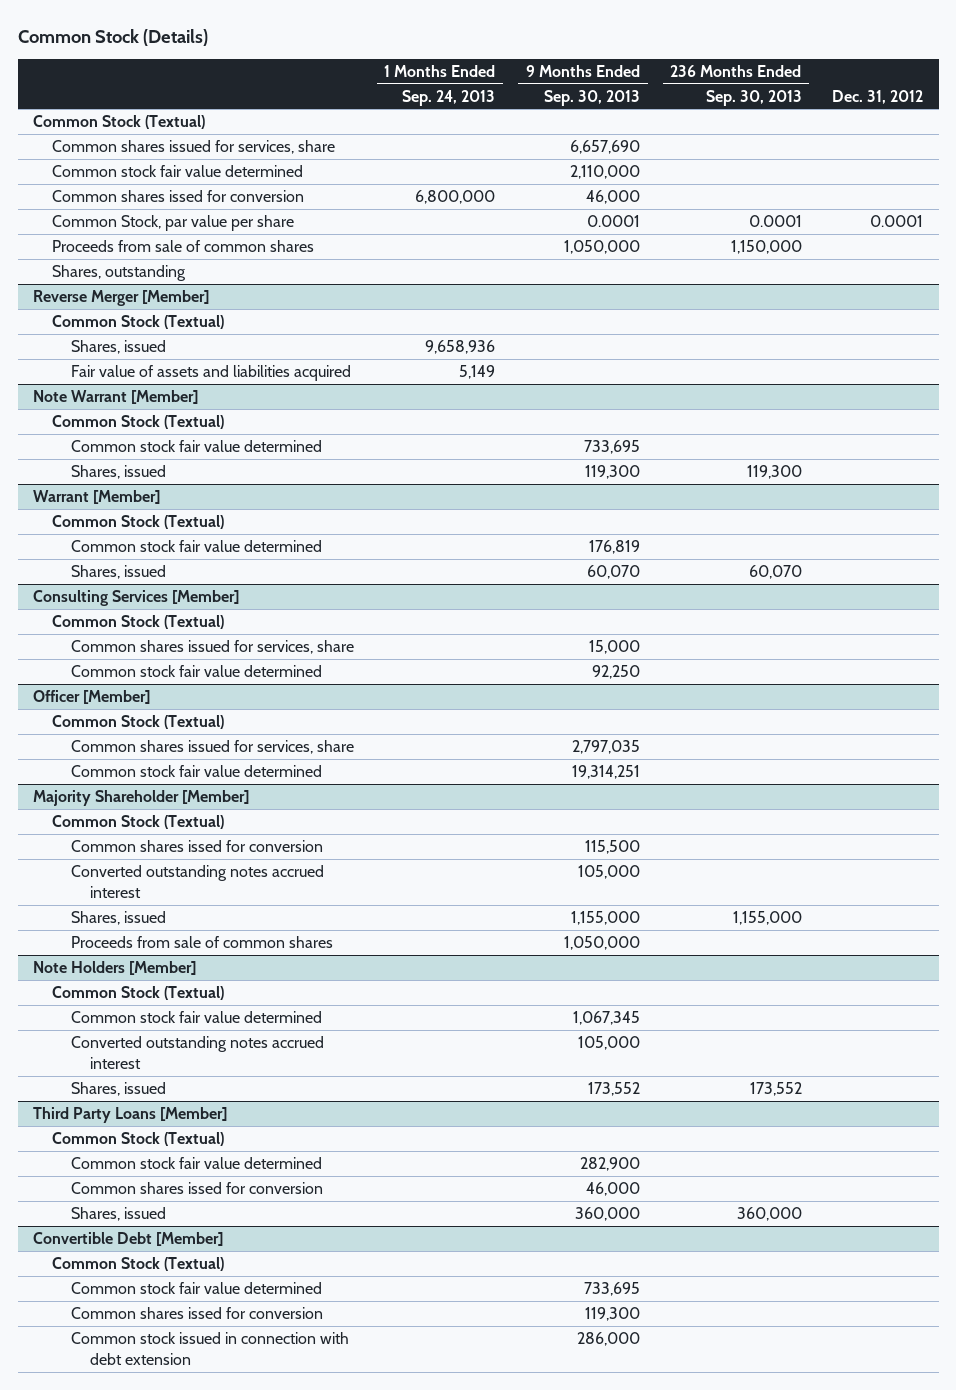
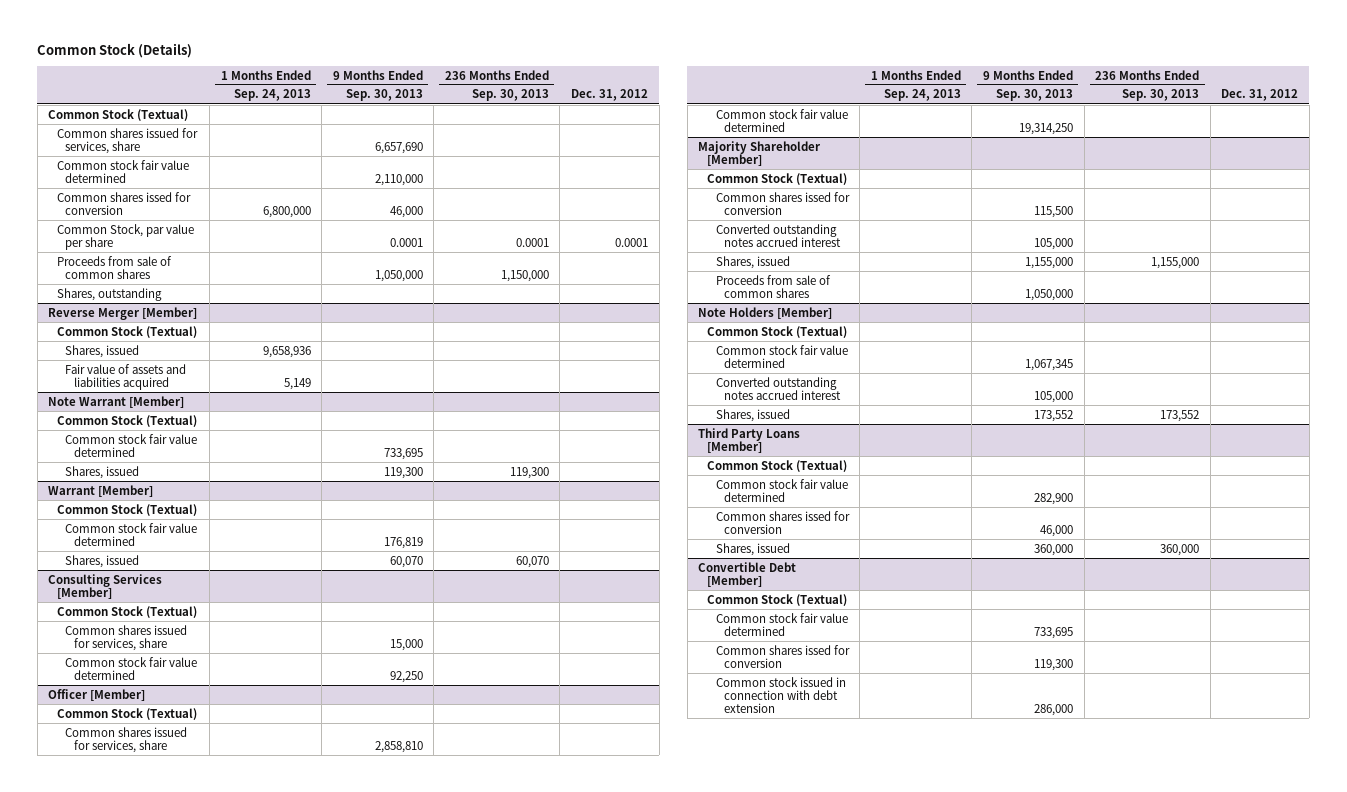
[572,740,641,755] 2,797,035 -> [374,740,423,753] 2,858,810
[572,765,641,780] 19,314,251 -> [1018,122,1073,135] 19,314,250

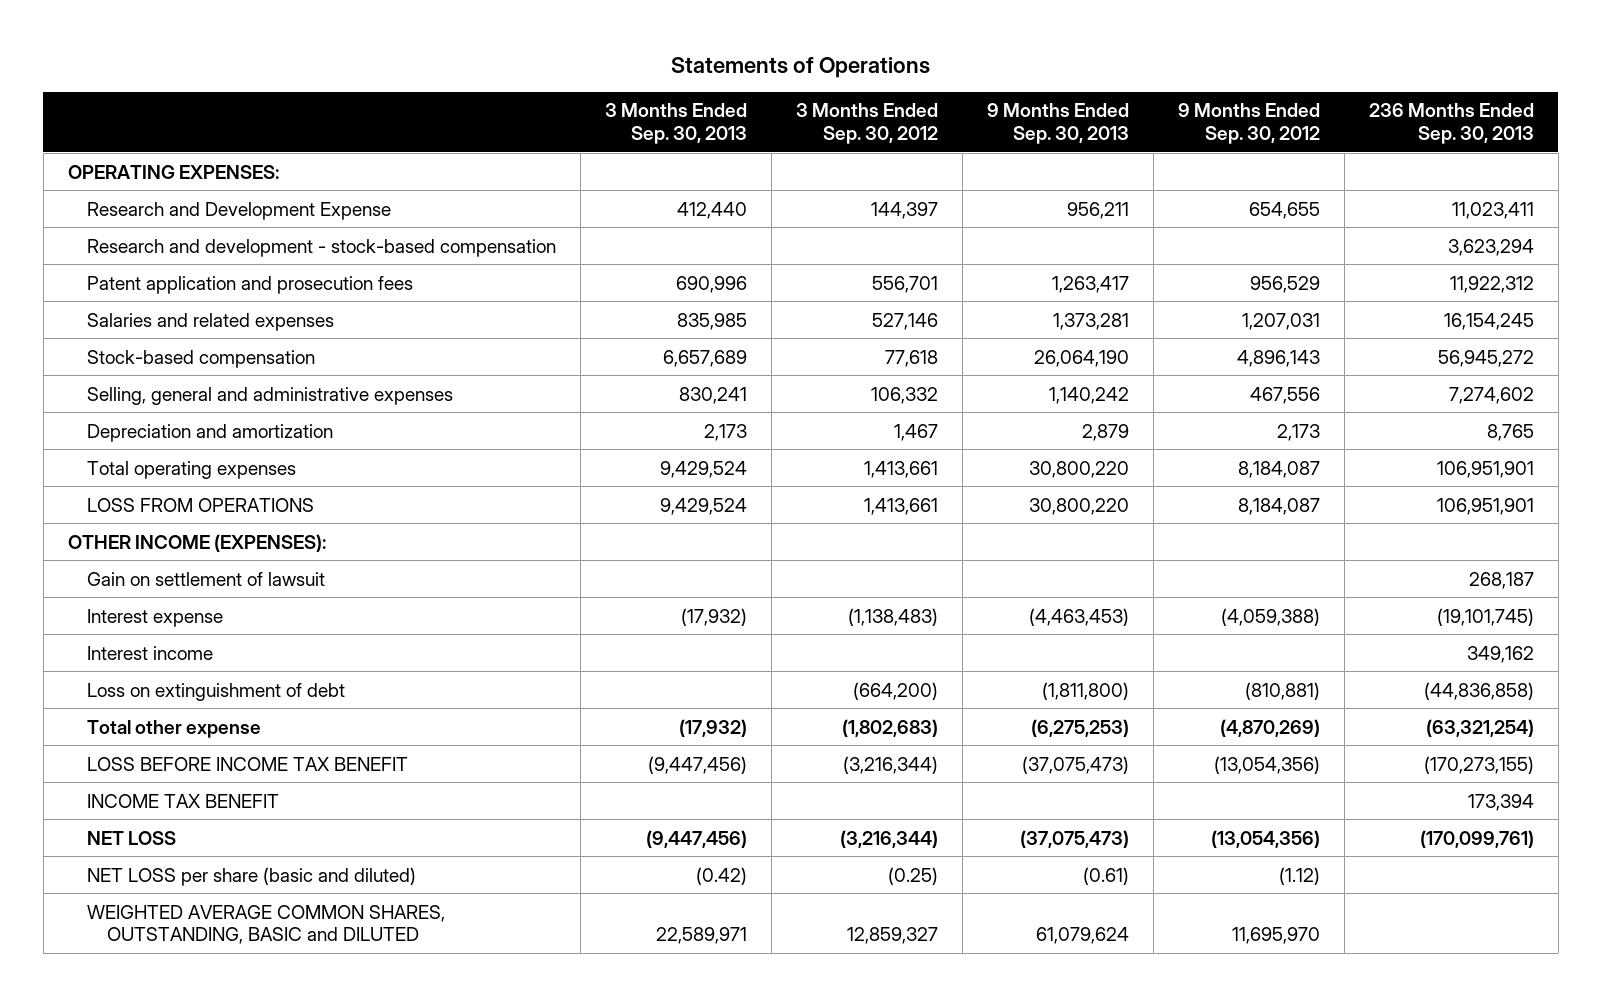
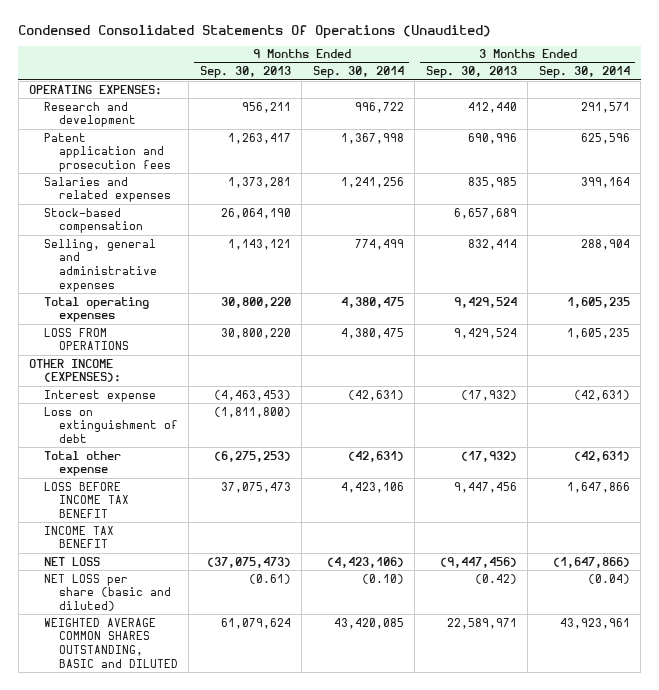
[670,56,930,78] Statements of Operations -> [18,24,492,39] Condensed Consolidated Statements Of Operations (Unaudited)
[795,103,938,144] 3 Months Ended Sep. 30, 2012 -> none
[1177,103,1320,144] 9 Months Ended Sep. 30, 2012 -> none
[1368,103,1534,144] 236 Months Ended Sep. 30, 2013 -> none
none -> [312,66,404,79] Sep. 30, 2014
none -> [538,66,630,79] Sep. 30, 2014
[87,238,557,257] Research and development - stock-based compensation -> none
[87,201,392,220] Research and Development Expense -> [43,101,136,128] Research and development
[87,423,334,442] Depreciation and amortization -> none
[679,386,748,404] 830,241 -> [467,238,517,250] 832,414
[1048,386,1129,404] 1,140,242 -> [227,238,291,250] 1,143,121
[87,571,326,586] Gain on settlement of lawsuit -> none
[87,645,214,660] Interest income -> none
[648,755,748,774] (9,447,456) -> [453,481,517,493] 9,447,456
[1021,755,1129,774] (37,075,473) -> [220,481,291,493] 37,075,473
[87,904,446,945] WEIGHTED AVERAGE COMMON SHARES, OUTSTANDING, BASIC and DILUTED -> [43,617,178,668] WEIGHTED AVERAGE COMMON SHARES OUTSTANDING, BASIC and DILUTED

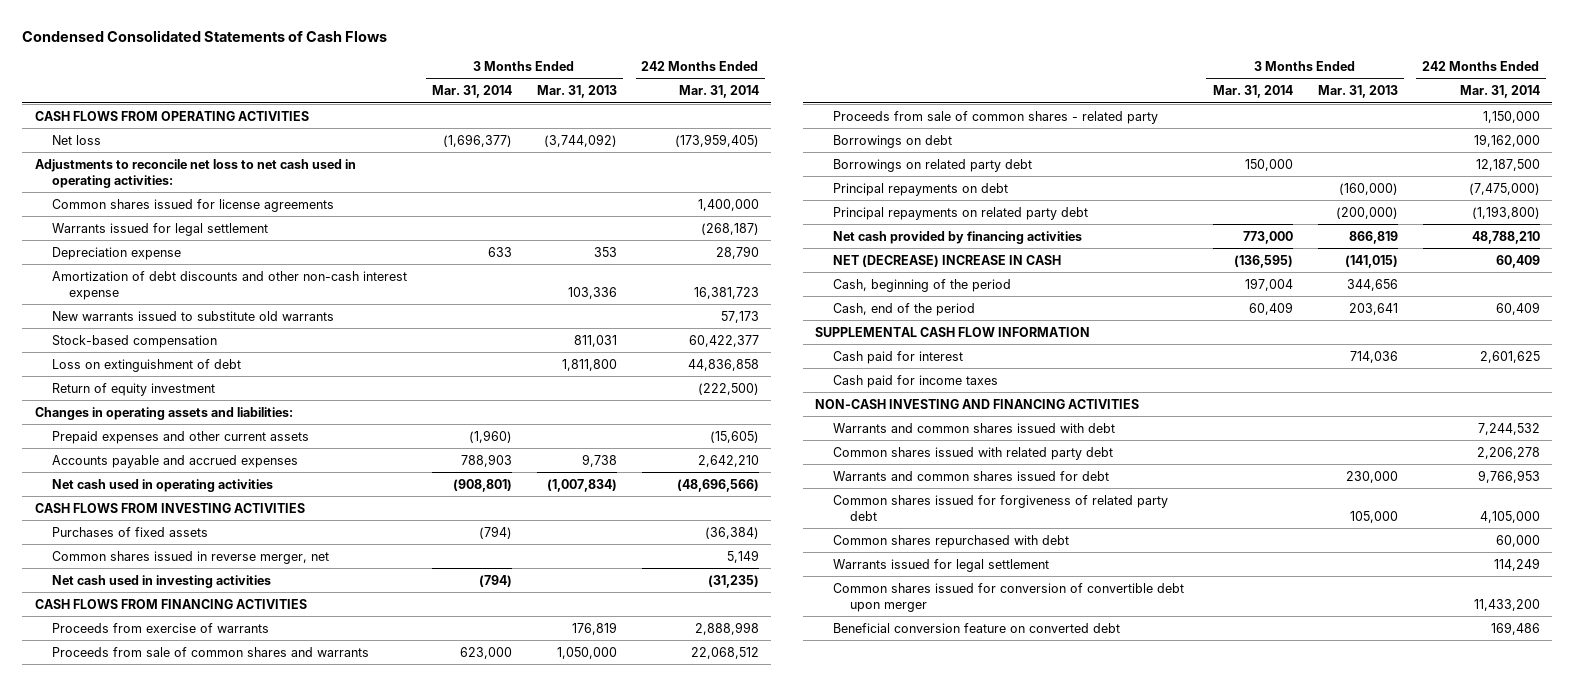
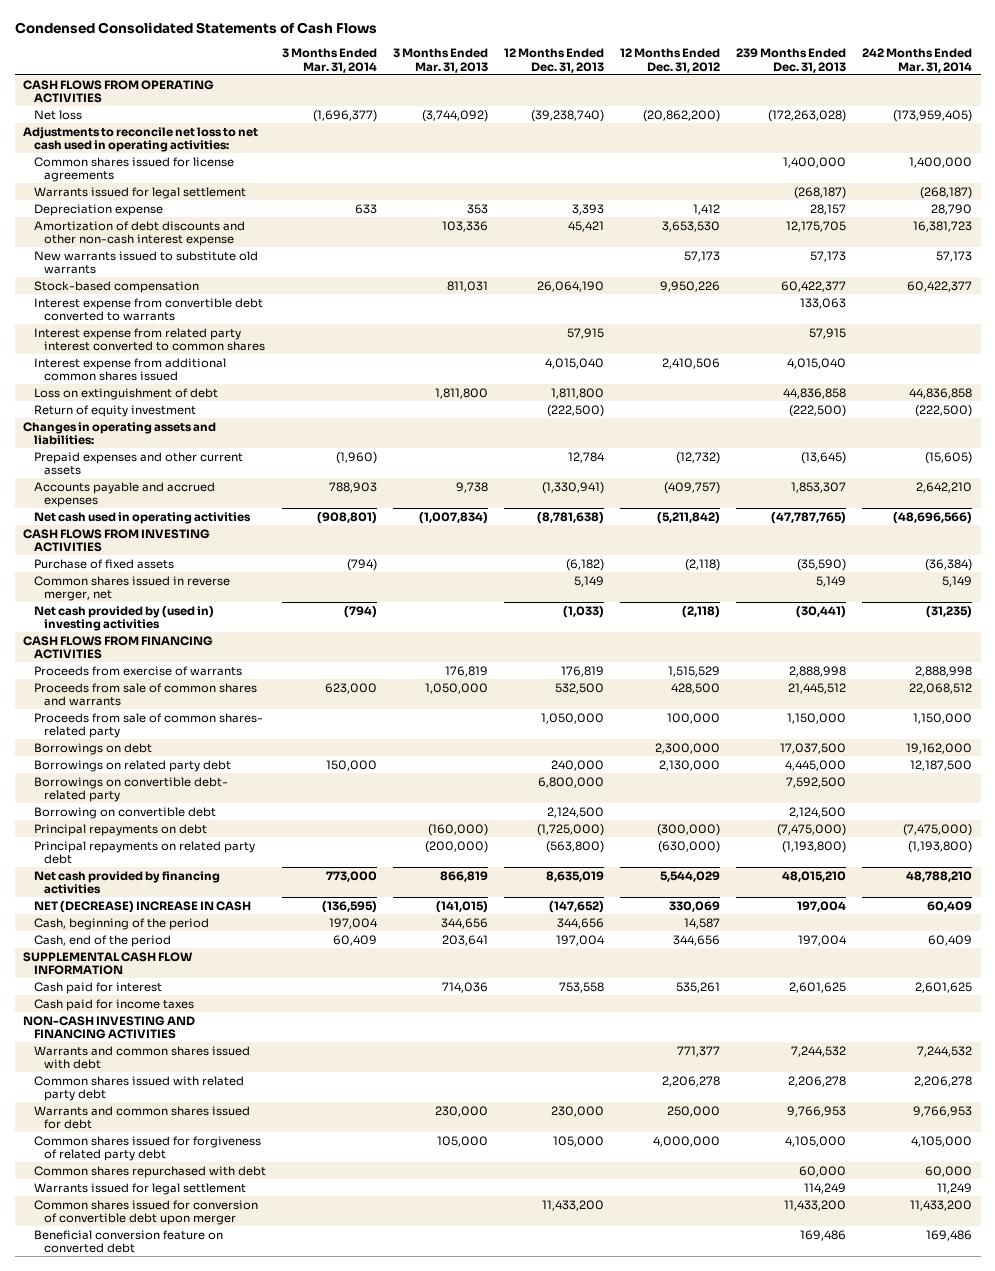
none -> [504,47,605,73] 12 Months Ended Dec. 31, 2013
none -> [620,47,721,73] 12 Months Ended Dec. 31, 2012
none -> [736,47,847,73] 239 Months Ended Dec. 31, 2013
none -> [33,297,263,322] Interest expense from convertible debt converted to warrants
none -> [33,327,266,352] Interest expense from related party interest converted to common shares
none -> [33,357,226,382] Interest expense from additional common shares issued
[52,526,209,537] Purchases of fixed assets -> [33,558,174,569] Purchase of fixed assets
[52,574,272,588] Net cash used in investing activities -> [33,605,214,632] Net cash provided by (used in) investing activities
[832,110,1158,124] Proceeds from sale of common shares - related party -> [33,712,263,739] Proceeds from sale of common shares- related party
none -> [33,776,228,803] Borrowings on convertible debt- related party
none -> [33,806,216,819] Borrowing on convertible debt
[1493,557,1540,571] 114,249 -> [937,1182,973,1194] 11,249

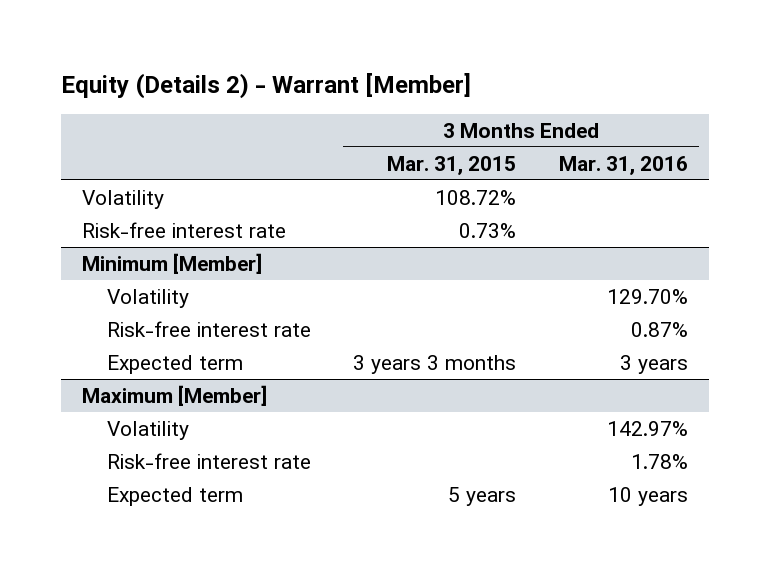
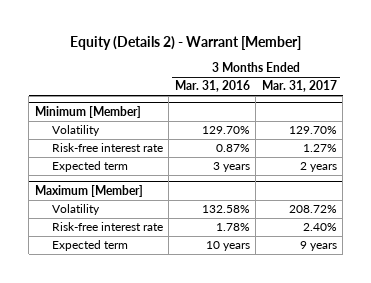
[387,155,517,175] Mar. 31, 2015 -> none
none -> [261,80,337,93] Mar. 31, 2017
[81,189,164,209] Volatility -> none
[81,221,286,238] Risk-free interest rate -> none
[607,420,689,436] 142.97% -> [201,205,250,214] 132.58%

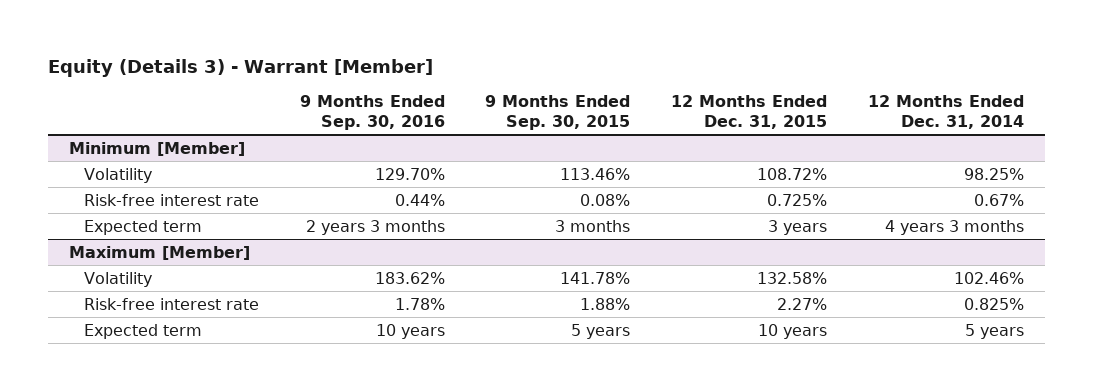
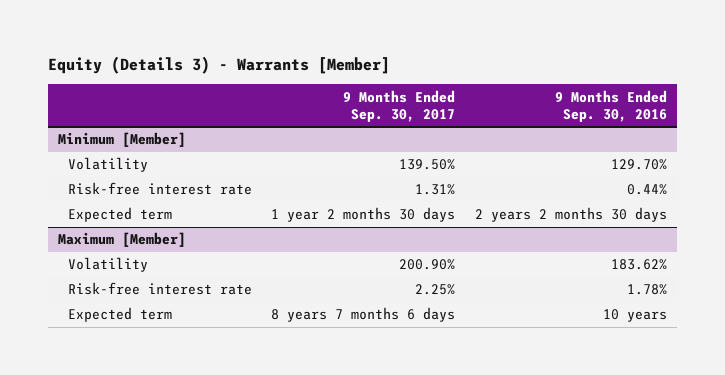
[48,58,434,77] Equity (Details 3) - Warrant [Member] -> [48,56,391,75] Equity (Details 3) - Warrants [Member]
[485,95,631,131] 9 Months Ended Sep. 30, 2015 -> none
[671,95,828,130] 12 Months Ended Dec. 31, 2015 -> none
[868,95,1025,130] 12 Months Ended Dec. 31, 2014 -> none
none -> [343,89,456,122] 9 Months Ended Sep. 30, 2017
[305,219,445,235] 2 years 3 months -> [475,207,668,223] 2 years 2 months 30 days

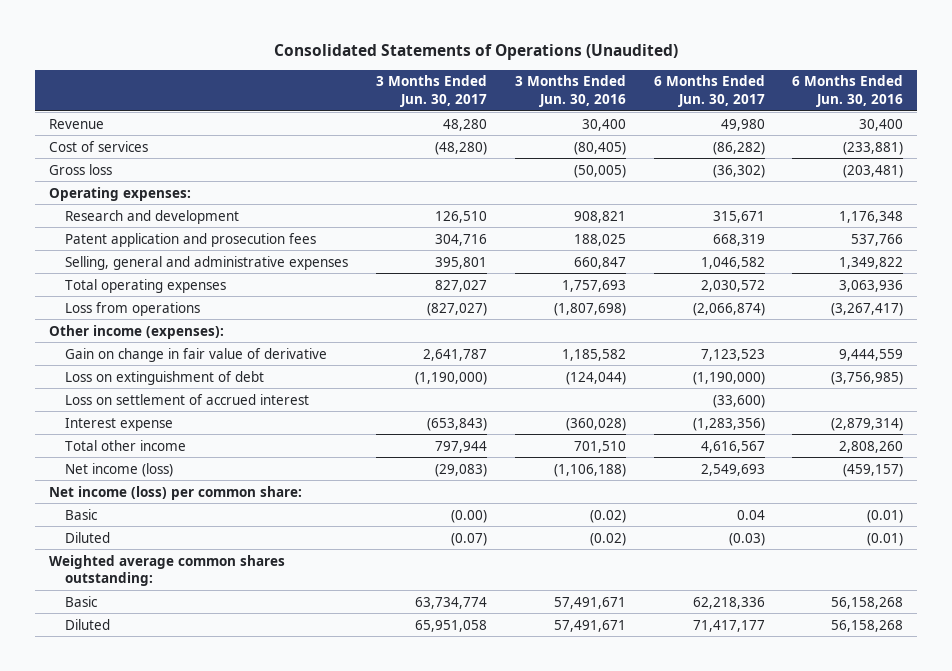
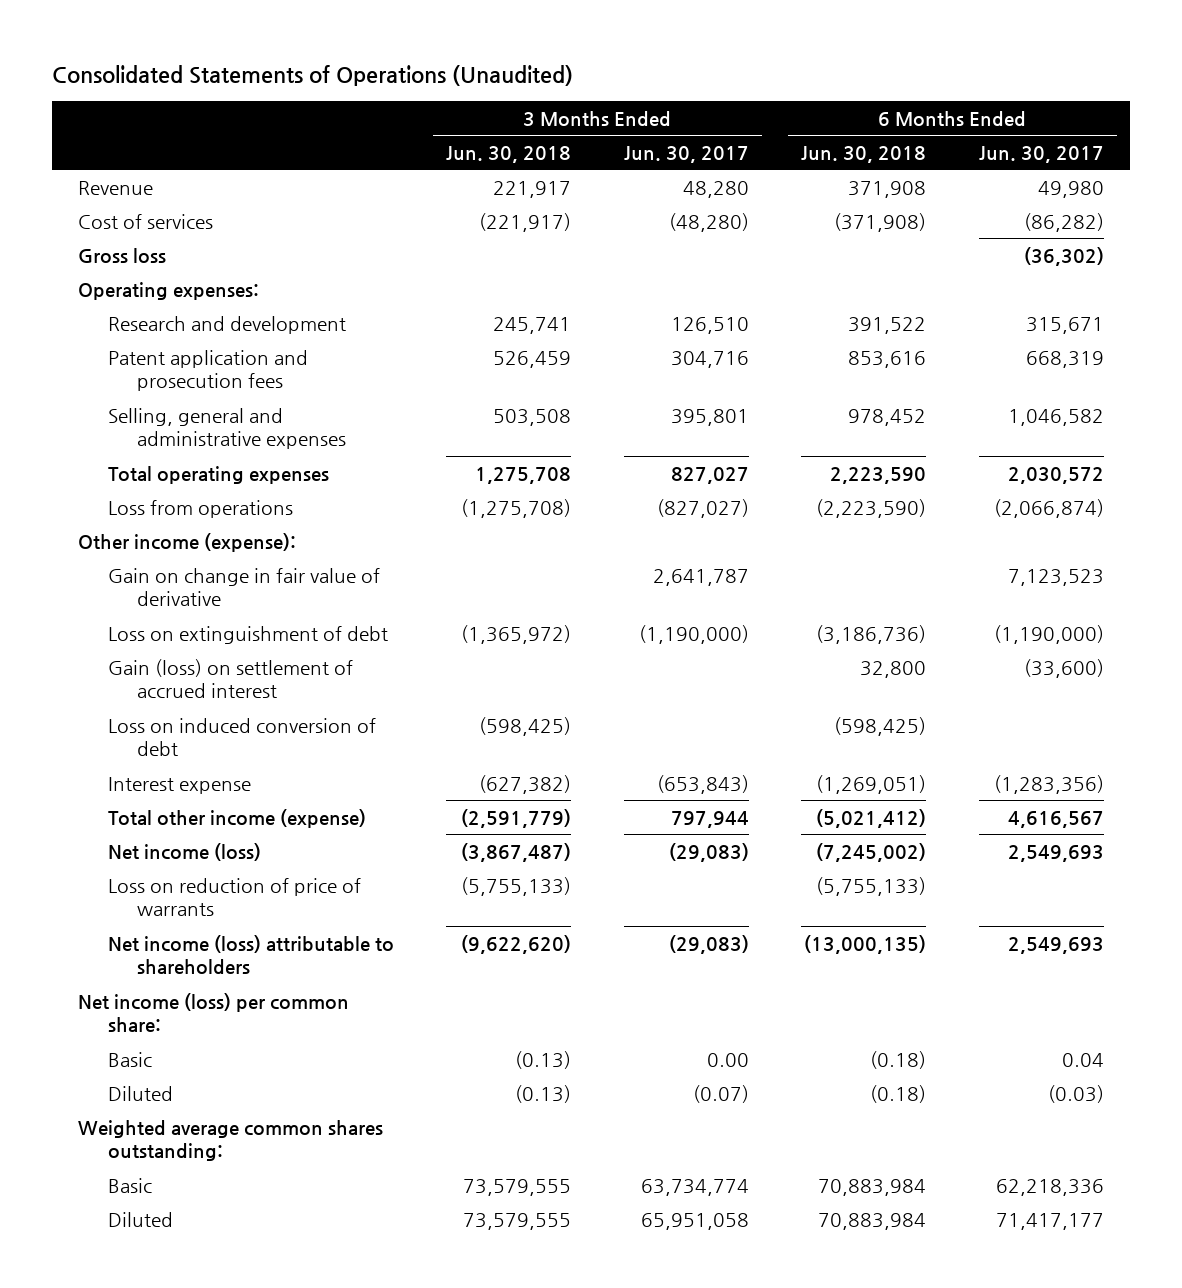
[514,75,626,107] 3 Months Ended Jun. 30, 2016 -> none
[792,75,904,107] 6 Months Ended Jun. 30, 2016 -> none
none -> [446,145,572,163] Jun. 30, 2018
none -> [801,145,927,163] Jun. 30, 2018
[48,324,224,339] Other income (expenses): -> [78,532,297,552] Other income (expense):
[65,393,310,405] Loss on settlement of accrued interest -> [107,658,353,699] Gain (loss) on settlement of accrued interest
none -> [107,717,376,757] Loss on induced conversion of debt
[65,439,187,451] Total other income -> [107,808,366,828] Total other income (expense)
none -> [107,877,361,917] Loss on reduction of price of warrants
none -> [107,934,394,975] Net income (loss) attributable to shareholders
[450,509,487,523] (0.00) -> [706,1052,749,1067] 0.00

